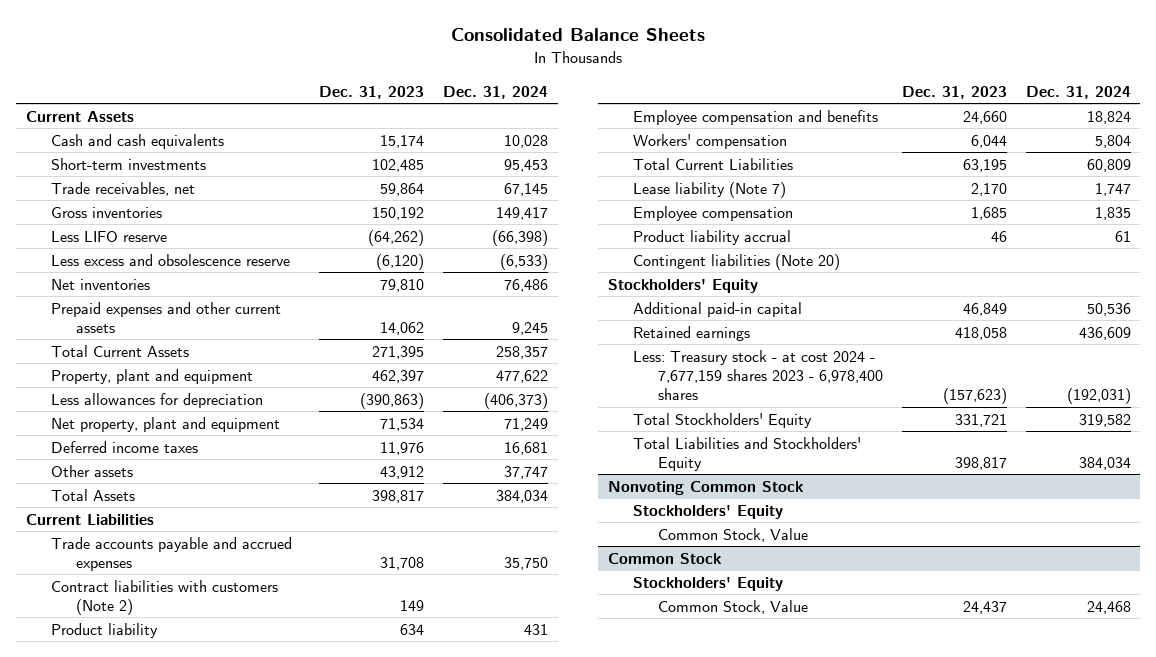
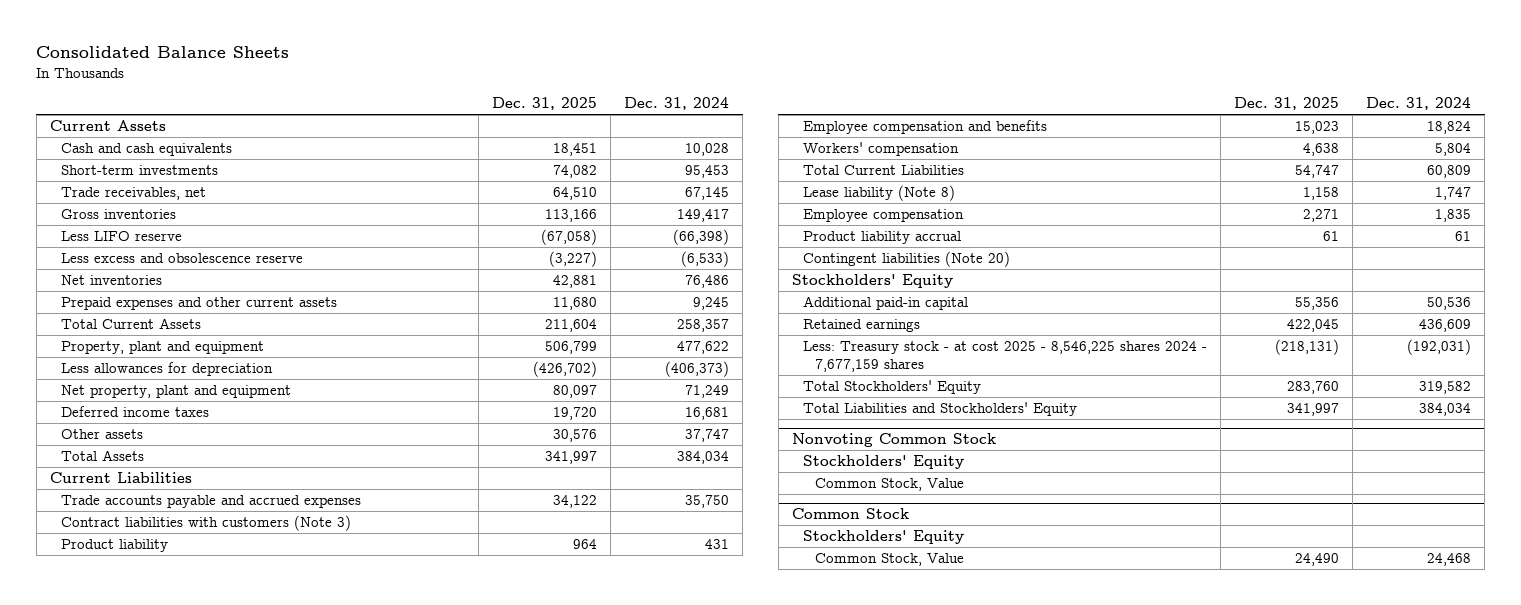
[319,85,425,99] Dec. 31, 2023 -> none
none -> [492,97,598,111] Dec. 31, 2025
[50,579,278,615] Contract liabilities with customers (Note 2) -> [61,514,352,531] Contract liabilities with customers (Note 3)
[632,181,786,198] Lease liability (Note 7) -> [803,184,956,201] Lease liability (Note 8)
[632,349,883,401] Less: Treasury stock - at cost 2024 - 7,677,159 shares 2023 - 6,978,400 shares -> [803,340,1208,373] Less: Treasury stock - at cost 2025 - 8,546,225 shares 2024 - 7,677,159 shares

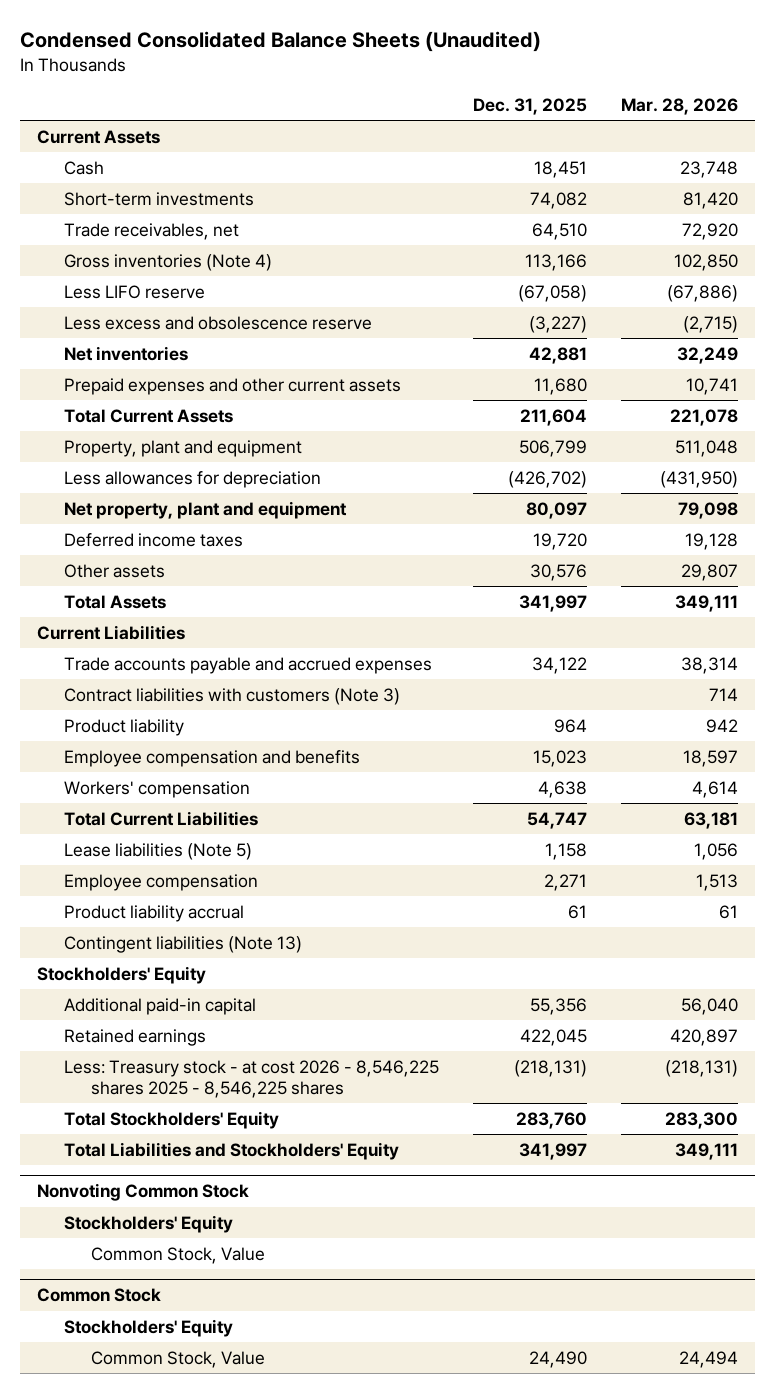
[36,46,290,59] Consolidated Balance Sheets -> [19,31,541,53] Condensed Consolidated Balance Sheets (Unaudited)
[624,97,730,111] Dec. 31, 2024 -> none
none -> [620,97,738,115] Mar. 28, 2026
[61,142,233,156] Cash and cash equivalents -> [63,160,104,175] Cash
[61,208,177,219] Gross inventories -> [63,253,272,271] Gross inventories (Note 4)
[803,184,956,201] Lease liability (Note 8) -> [63,842,252,860] Lease liabilities (Note 5)
[803,250,1011,267] Contingent liabilities (Note 20) -> [63,935,302,953] Contingent liabilities (Note 13)
[803,340,1208,373] Less: Treasury stock - at cost 2025 - 8,546,225 shares 2024 - 7,677,159 shares -> [63,1059,439,1098] Less: Treasury stock - at cost 2026 - 8,546,225 shares 2025 - 8,546,225 shares

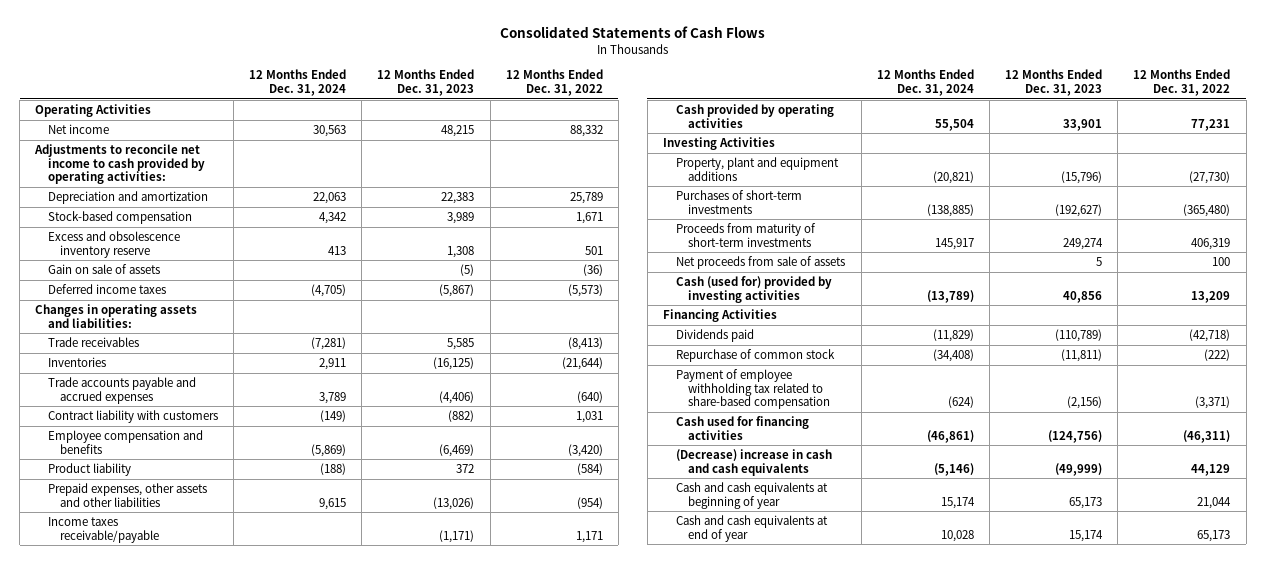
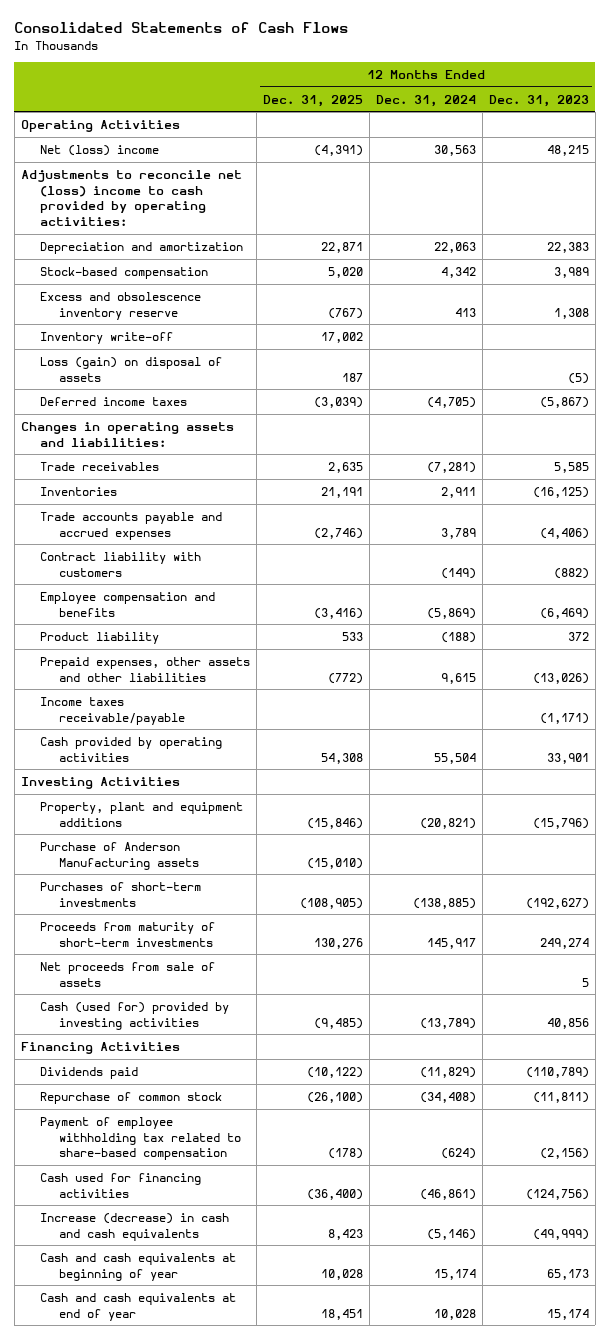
[505,69,603,96] 12 Months Ended Dec. 31, 2022 -> none
none -> [262,94,363,107] Dec. 31, 2025
[47,124,109,135] Net income -> [40,144,160,156] Net (loss) income
[34,144,205,185] Adjustments to reconcile net income to cash provided by operating activities: -> [20,169,242,226] Adjustments to reconcile net (loss) income to cash provided by operating activities:
none -> [40,331,174,344] Inventory write-off
[47,264,160,275] Gain on sale of assets -> [40,356,223,382] Loss (gain) on disposal of assets
none -> [40,841,200,870] Purchase of Anderson Manufacturing assets
[675,449,832,476] (Decrease) increase in cash and cash equivalents -> [40,1212,230,1241] Increase (decrease) in cash and cash equivalents

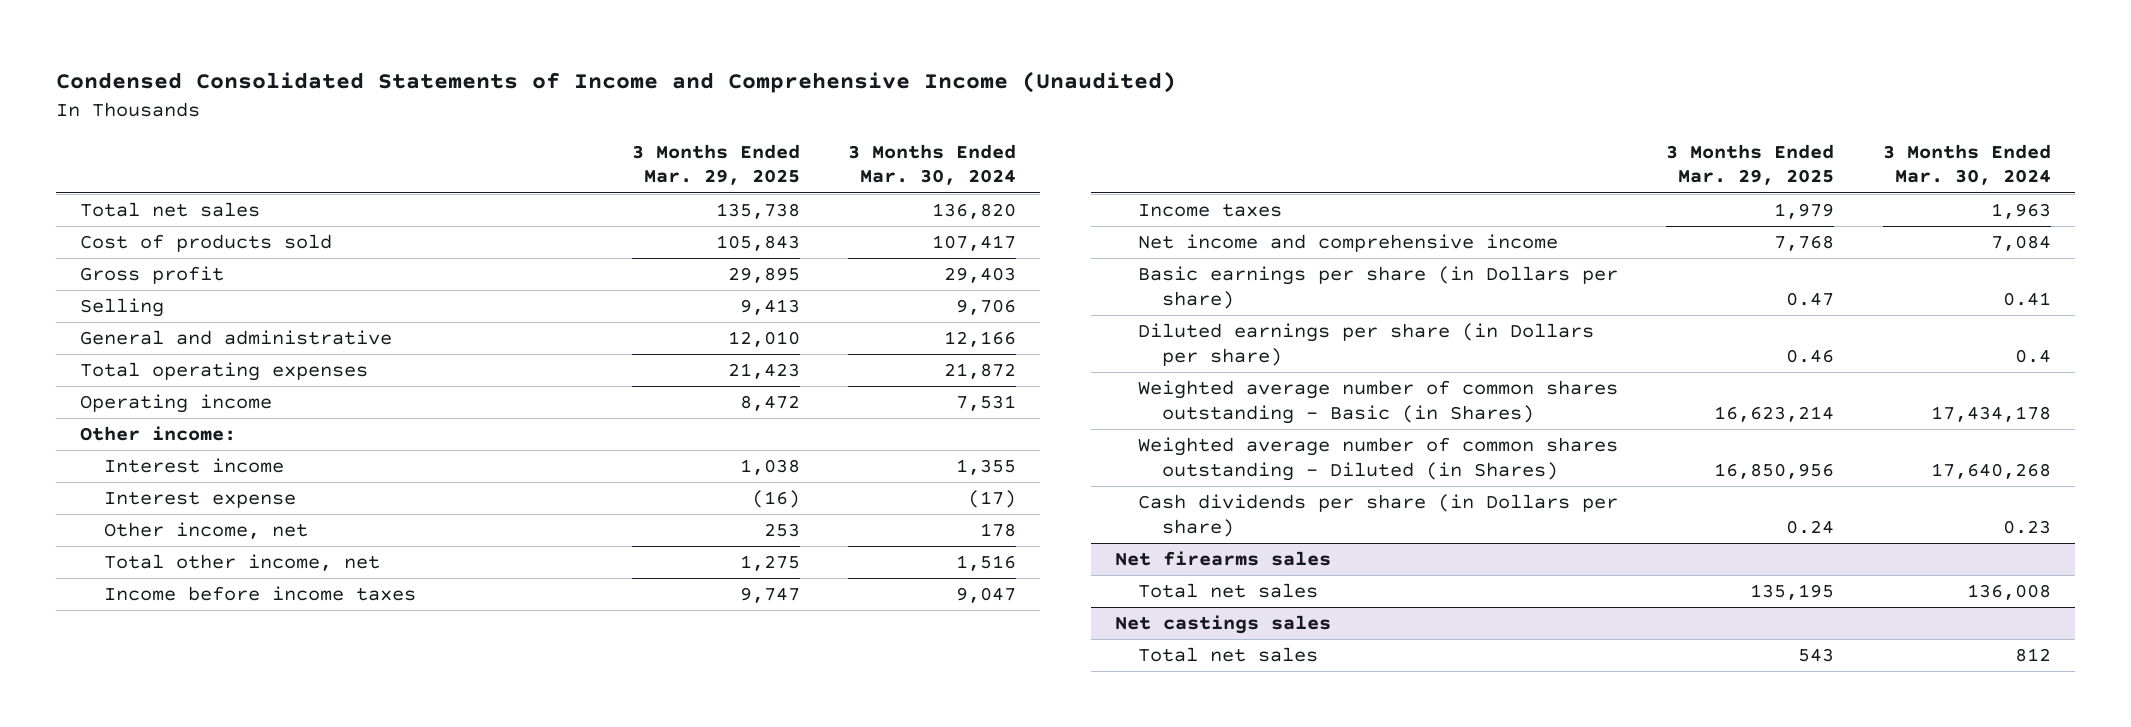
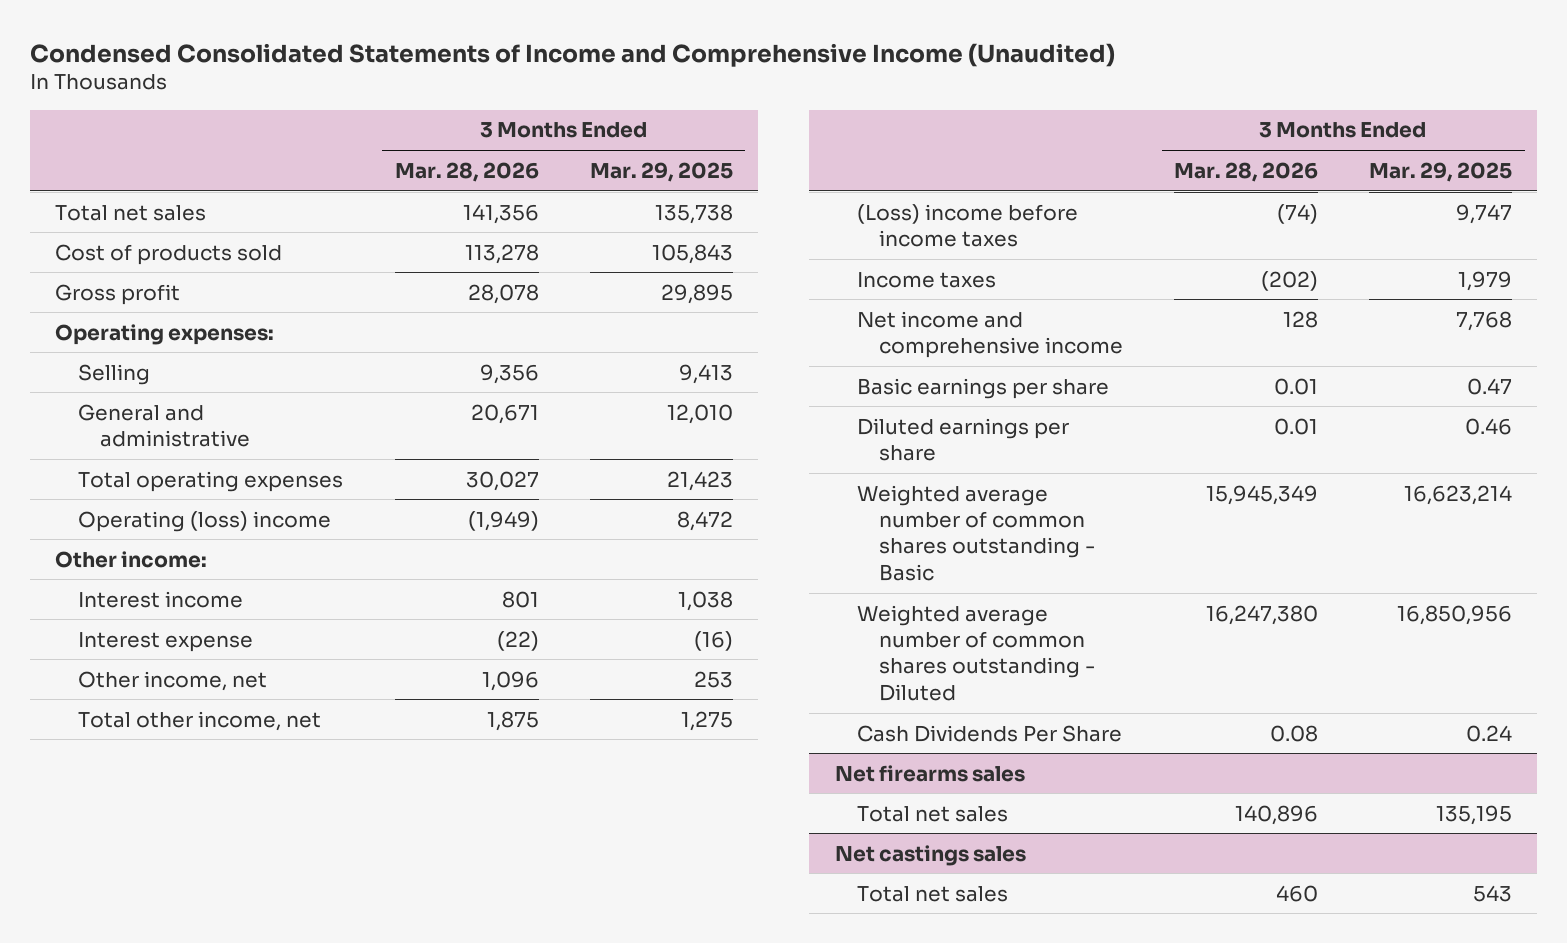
[848,144,1017,186] 3 Months Ended Mar. 30, 2024 -> none
none -> [394,161,539,182] Mar. 28, 2026
none -> [55,323,275,345] Operating expenses:
[80,394,273,414] Operating income -> [77,510,331,532] Operating (loss) income
[103,586,416,602] Income before income taxes -> [857,203,1079,248] (Loss) income before income taxes
[1138,266,1619,309] Basic earnings per share (in Dollars per share) -> [857,377,1110,399] Basic earnings per share
[1138,323,1595,366] Diluted earnings per share (in Dollars per share) -> [857,417,1070,462] Diluted earnings per share
[1138,380,1619,424] Weighted average number of common shares outstanding - Basic (in Shares) -> [857,484,1096,581] Weighted average number of common shares outstanding - Basic
[1138,437,1619,481] Weighted average number of common shares outstanding - Diluted (in Shares) -> [857,604,1096,701] Weighted average number of common shares outstanding - Diluted
[1138,494,1619,537] Cash dividends per share (in Dollars per share) -> [857,724,1123,742] Cash Dividends Per Share

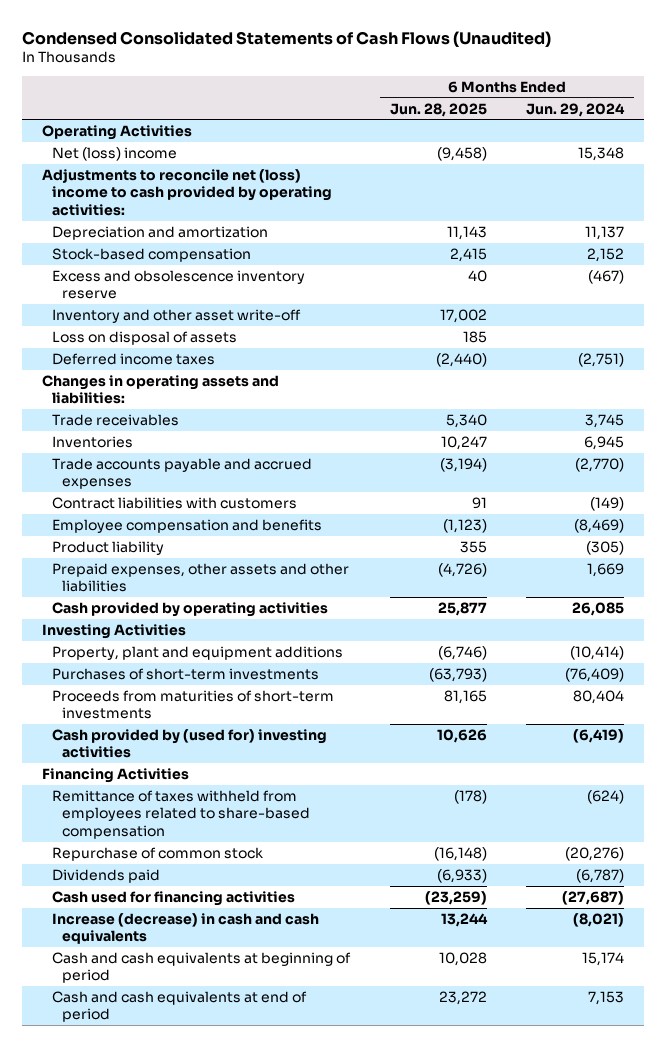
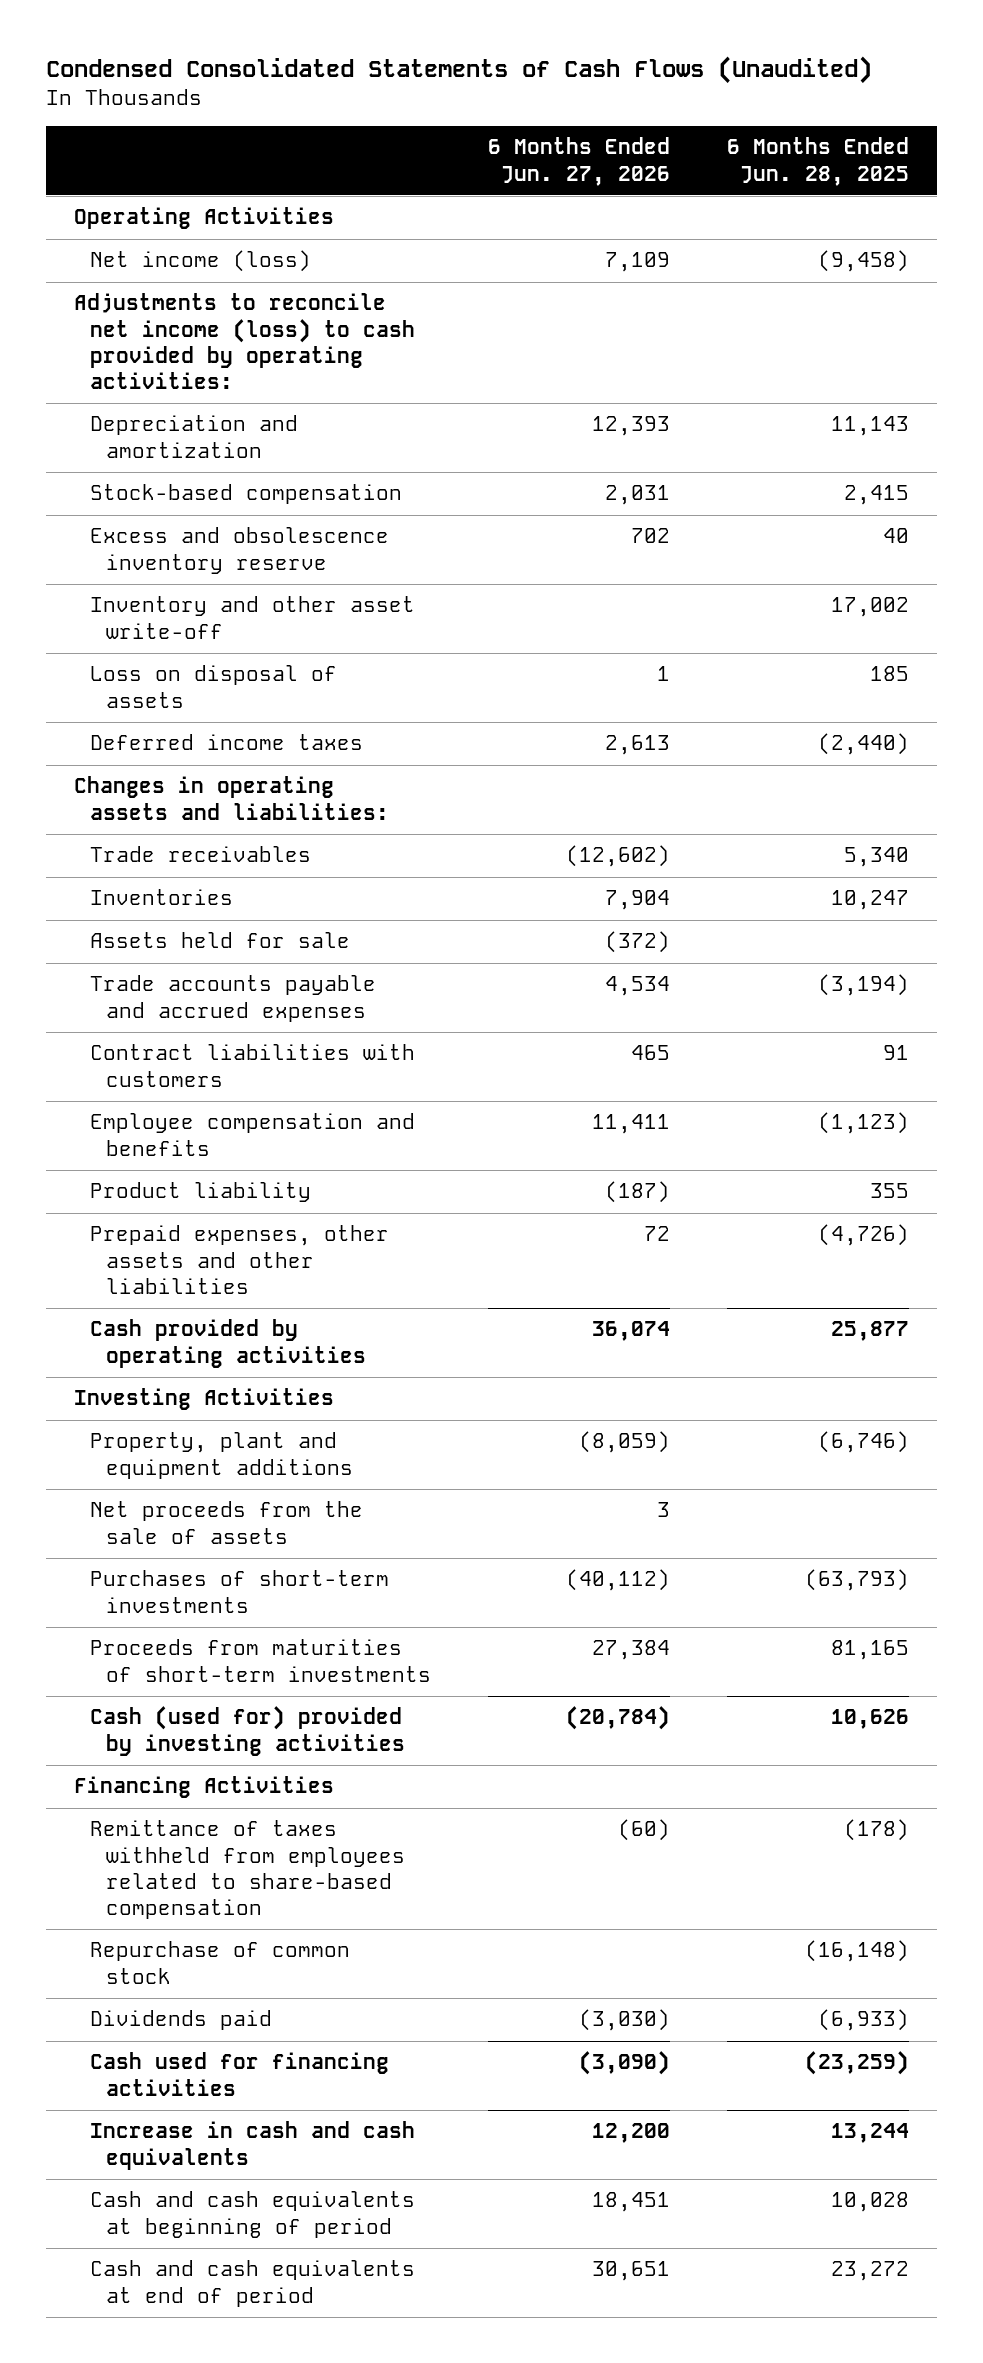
[525,102,625,117] Jun. 29, 2024 -> none
none -> [488,137,671,186] 6 Months Ended Jun. 27, 2026
[52,146,178,161] Net (loss) income -> [90,250,312,273] Net income (loss)
[41,168,333,216] Adjustments to reconcile net (loss) income to cash provided by operating activities: -> [73,293,416,390] Adjustments to reconcile net income (loss) to cash provided by operating activities:
none -> [90,932,351,949] Assets held for sale
none -> [90,1501,364,1544] Net proceeds from the sale of assets
[52,728,328,759] Cash provided by (used for) investing activities -> [90,1706,406,1756] Cash (used for) provided by investing activities
[52,912,320,945] Increase (decrease) in cash and cash equivalents -> [90,2121,416,2170] Increase in cash and cash equivalents

